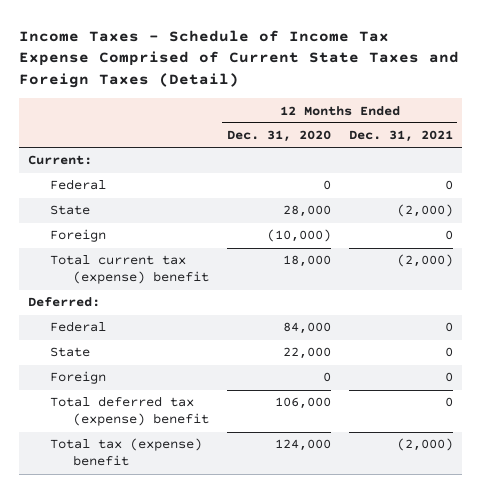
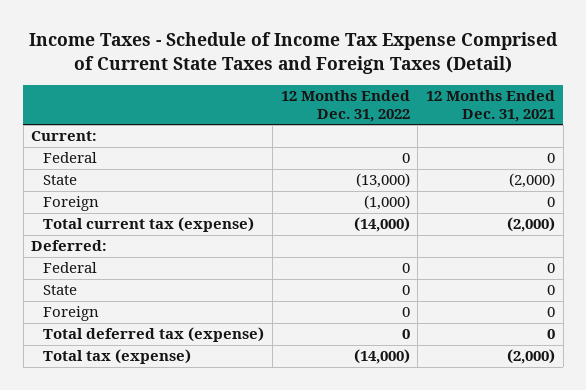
[226,130,331,143] Dec. 31, 2020 -> none
none -> [280,90,410,122] 12 Months Ended Dec. 31, 2022
[50,255,209,285] Total current tax (expense) benefit -> [43,217,255,233] Total current tax (expense)
[50,396,209,427] Total deferred tax (expense) benefit -> [43,327,265,343] Total deferred tax (expense)
[50,438,203,467] Total tax (expense) benefit -> [43,349,192,365] Total tax (expense)

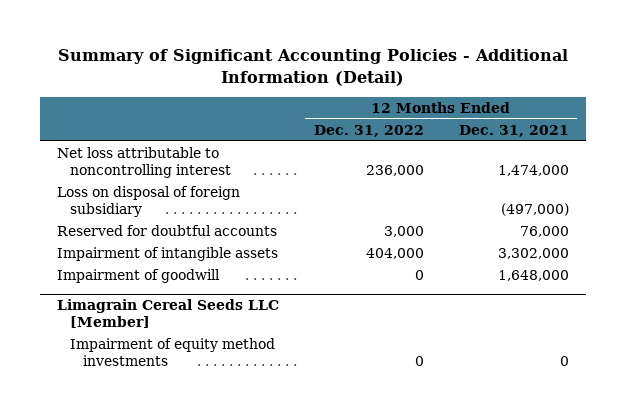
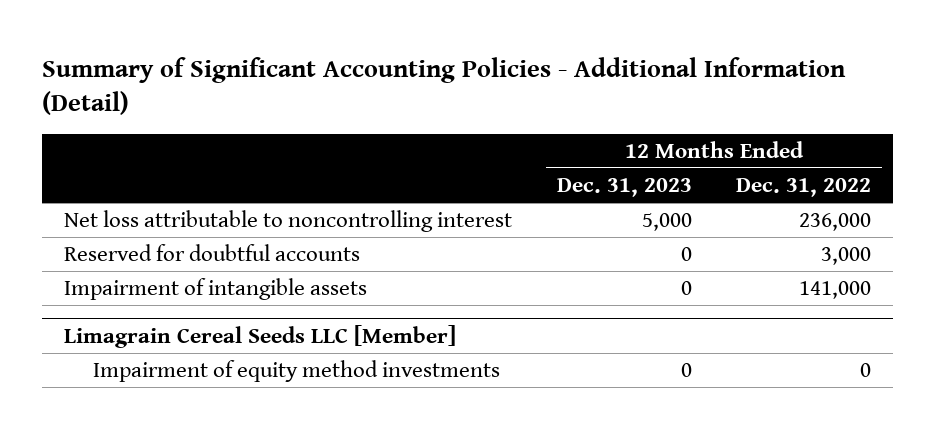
[458,124,569,137] Dec. 31, 2021 -> none
none -> [556,178,692,198] Dec. 31, 2023
[57,186,241,217] Loss on disposal of foreign subsidiary -> none
[57,269,221,284] Impairment of goodwill -> none
[366,248,425,260] 404,000 -> [799,281,872,300] 141,000

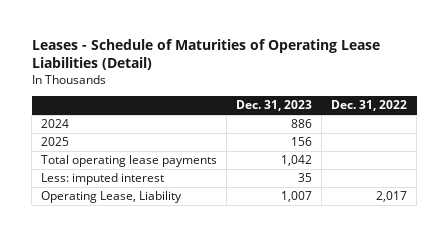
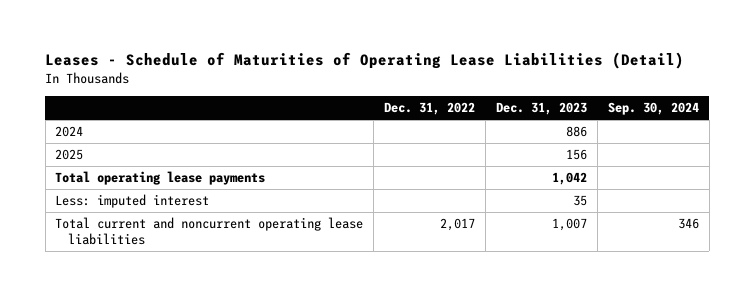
none -> [607,102,699,116] Sep. 30, 2024
[41,191,183,204] Operating Lease, Liability -> [55,216,364,246] Total current and noncurrent operating lease liabilities

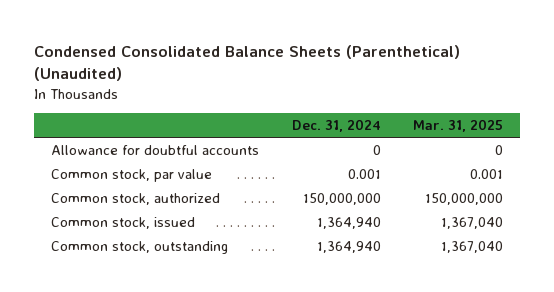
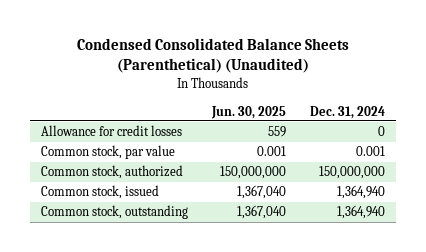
[413,119,504,133] Mar. 31, 2025 -> none
none -> [210,105,286,119] Jun. 30, 2025
[50,144,259,155] Allowance for doubtful accounts -> [41,125,183,137] Allowance for credit losses

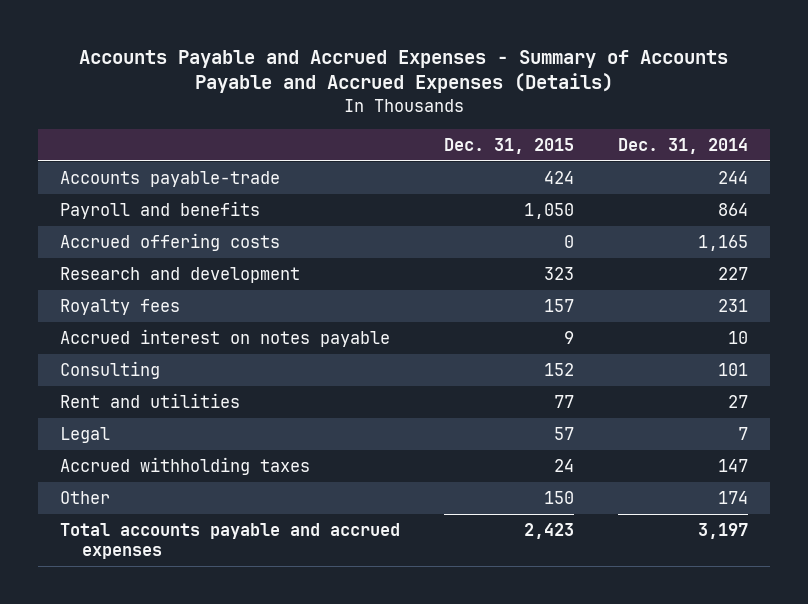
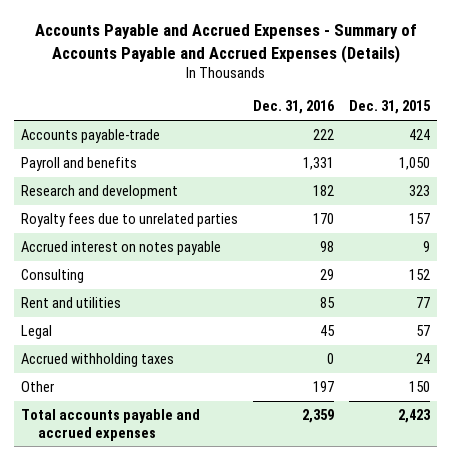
[618,137,749,154] Dec. 31, 2014 -> none
none -> [253,100,336,115] Dec. 31, 2016
[59,233,280,252] Accrued offering costs -> none
[59,299,180,316] Royalty fees -> [21,212,239,227] Royalty fees due to unrelated parties

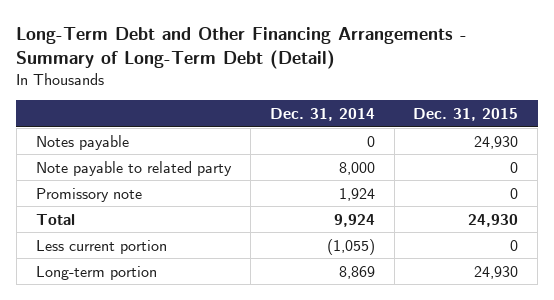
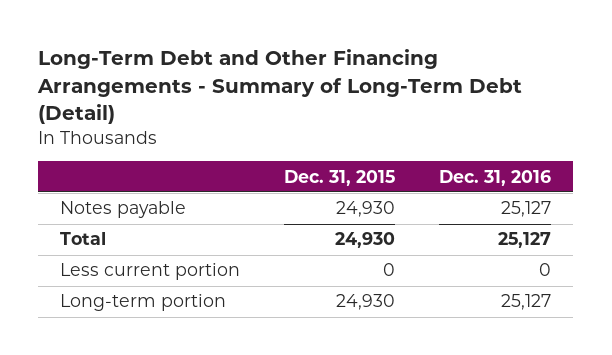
[269,107,375,121] Dec. 31, 2014 -> none
none -> [439,169,552,186] Dec. 31, 2016
[35,160,232,176] Note payable to related party -> none
[35,187,142,202] Promissory note -> none

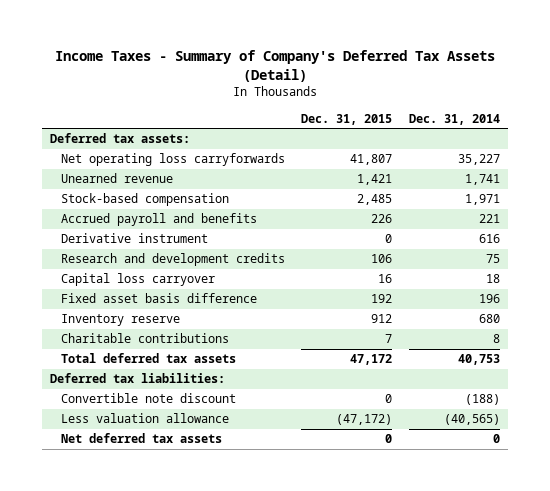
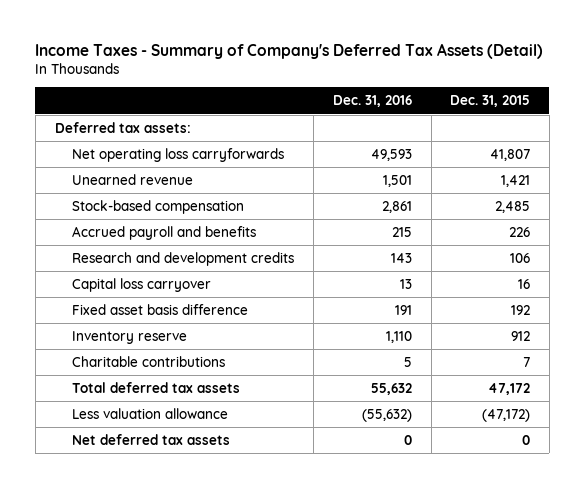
[408,113,500,125] Dec. 31, 2014 -> none
none -> [332,95,412,108] Dec. 31, 2016
[61,233,209,244] Derivative instrument -> none
[49,373,225,384] Deferred tax liabilities: -> none
[61,393,237,404] Convertible note discount -> none

